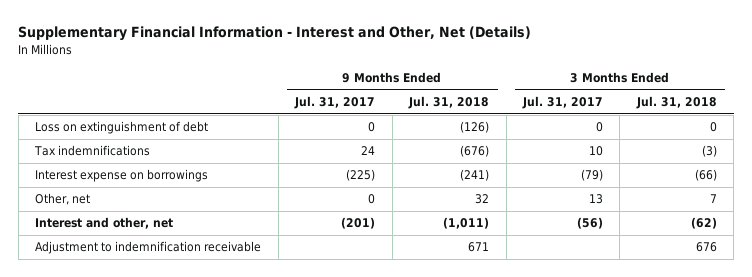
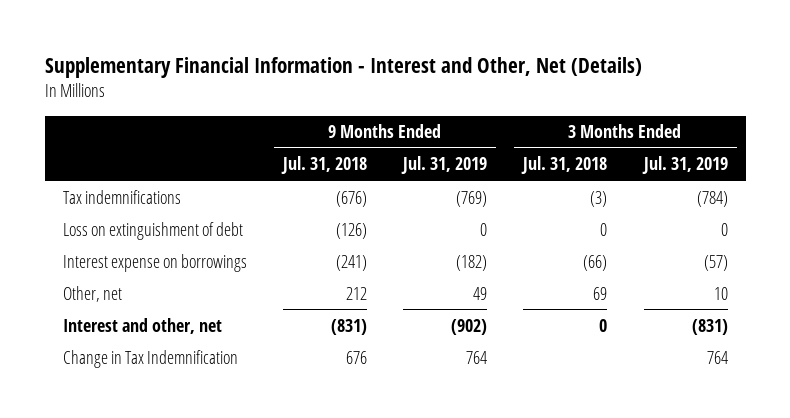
[294,96,376,110] Jul. 31, 2017 -> none
[522,96,604,110] Jul. 31, 2017 -> none
none -> [401,156,488,175] Jul. 31, 2019
none -> [641,156,728,175] Jul. 31, 2019
[35,121,209,135] Loss on extinguishment of debt -> [62,221,243,240] Loss on extinguishment of debt
[35,241,262,255] Adjustment to indemnification receivable -> none
[475,194,490,205] 32 -> [346,286,368,300] 212
[709,194,717,204] 7 -> [593,286,608,300] 69
[443,217,490,230] (1,011) -> [331,318,368,335] (831)
[690,217,717,230] (62) -> [599,318,608,332] 0
none -> [62,349,238,368] Change in Tax Indemnification

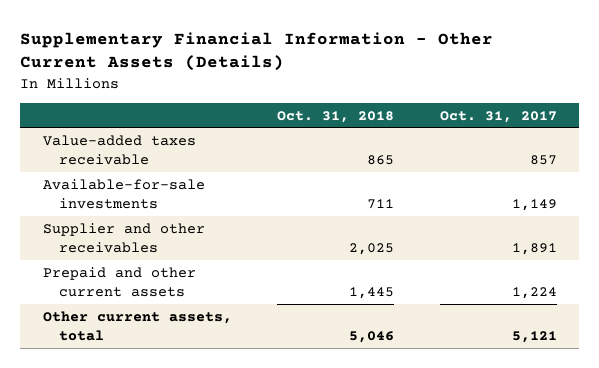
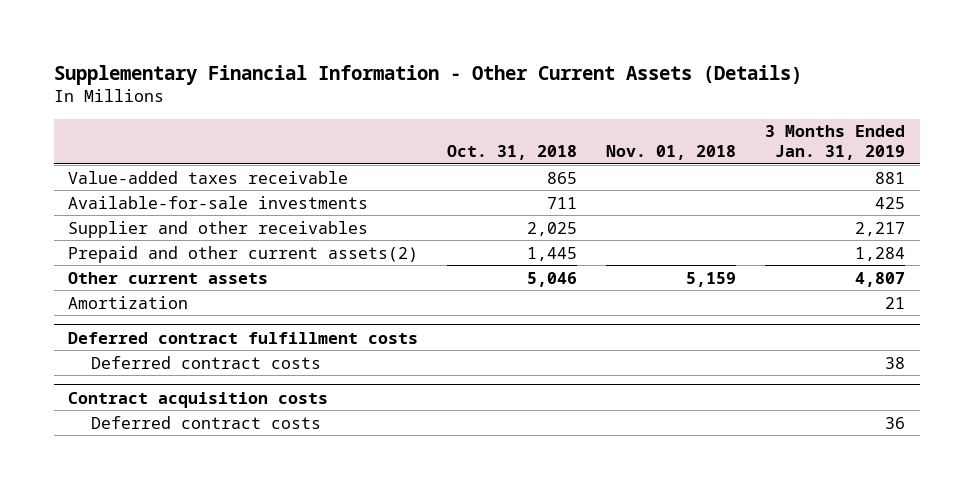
[439,110,557,123] Oct. 31, 2017 -> none
none -> [606,145,737,161] Nov. 01, 2018
none -> [765,125,906,161] 3 Months Ended Jan. 31, 2019
[42,266,196,298] Prepaid and other current assets -> [68,245,419,263] Prepaid and other current assets(2)
[42,310,232,342] Other current assets, total -> [68,271,269,284] Other current assets
none -> [68,295,189,309] Amortization
none -> [68,331,419,344] Deferred contract fulfillment costs
none -> [90,355,321,369] Deferred contract costs
none -> [68,391,329,408] Contract acquisition costs
none -> [90,415,321,429] Deferred contract costs

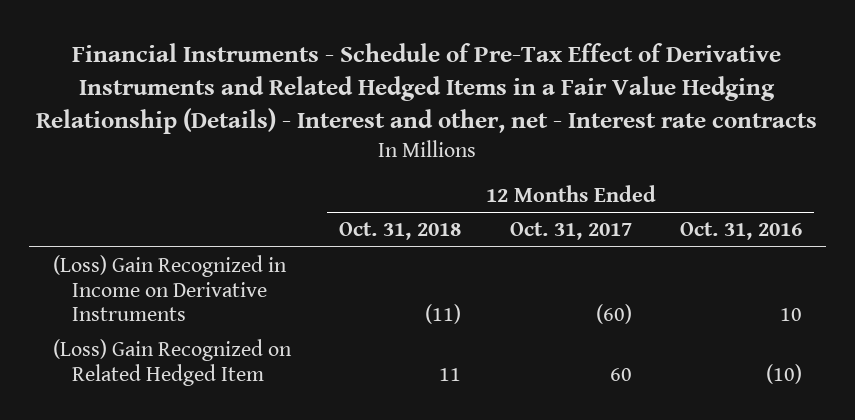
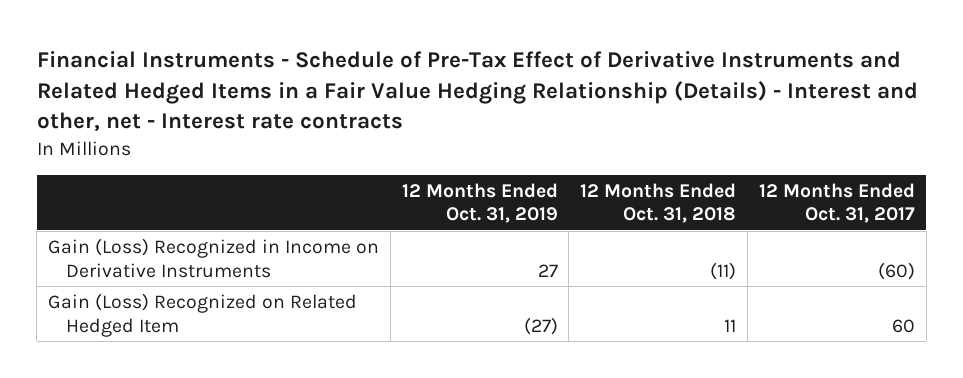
[679,222,802,241] Oct. 31, 2016 -> none
none -> [401,182,558,224] 12 Months Ended Oct. 31, 2019
[52,254,287,322] (Loss) Gain Recognized in Income on Derivative Instruments -> [48,238,380,278] Gain (Loss) Recognized in Income on Derivative Instruments
[52,338,292,386] (Loss) Gain Recognized on Related Hedged Item -> [48,293,358,337] Gain (Loss) Recognized on Related Hedged Item

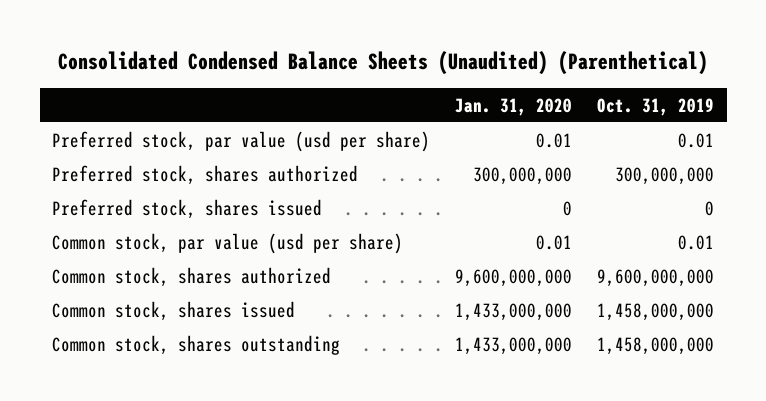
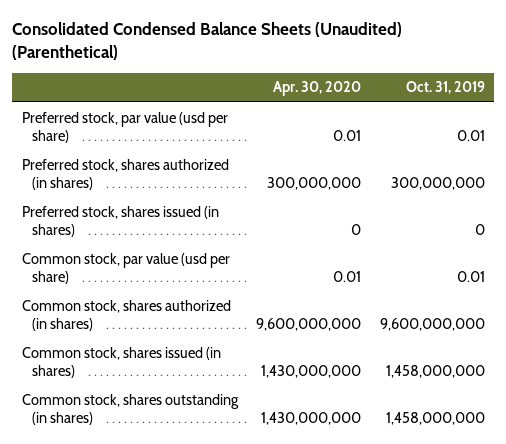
[455,97,573,116] Jan. 31, 2020 -> none
none -> [273,81,362,97] Apr. 30, 2020
[52,164,359,185] Preferred stock, shares authorized -> [21,158,229,191] Preferred stock, shares authorized (in shares)
[52,198,323,219] Preferred stock, shares issued -> [21,205,219,238] Preferred stock, shares issued (in shares)
[52,266,332,287] Common stock, shares authorized -> [21,299,231,332] Common stock, shares authorized (in shares)
[52,300,296,321] Common stock, shares issued -> [21,346,221,379] Common stock, shares issued (in shares)
[52,334,341,355] Common stock, shares outstanding -> [21,393,239,426] Common stock, shares outstanding (in shares)

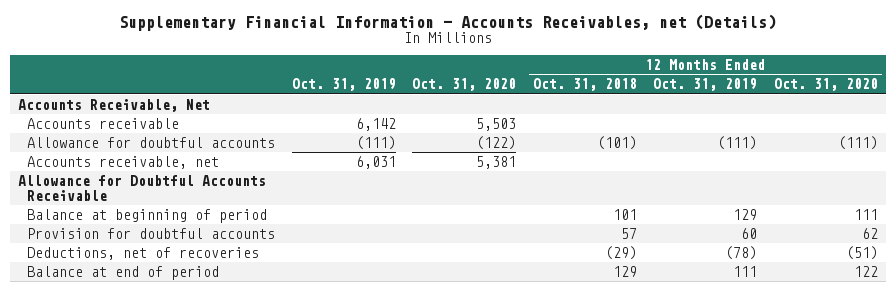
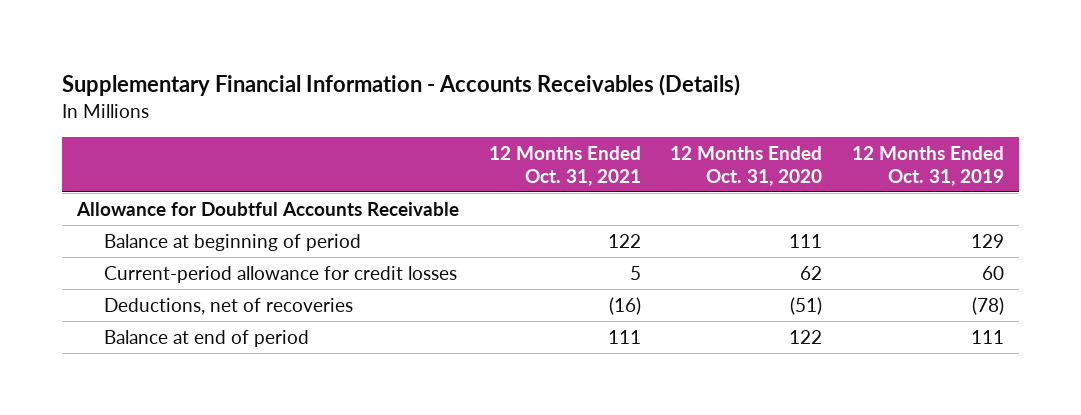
[118,13,776,31] Supplementary Financial Information - Accounts Receivables, net (Details) -> [62,74,741,97] Supplementary Financial Information - Accounts Receivables (Details)
[291,78,396,92] Oct. 31, 2019 -> none
[412,78,517,92] Oct. 31, 2020 -> none
[532,78,637,92] Oct. 31, 2018 -> none
none -> [488,146,641,186] 12 Months Ended Oct. 31, 2021
[17,99,210,113] Accounts Receivable, Net -> none
[27,118,180,130] Accounts receivable -> none
[27,137,276,149] Allowance for doubtful accounts -> none
[27,156,220,170] Accounts receivable, net -> none
[27,228,276,240] Provision for doubtful accounts -> [103,265,457,283] Current-period allowance for credit losses

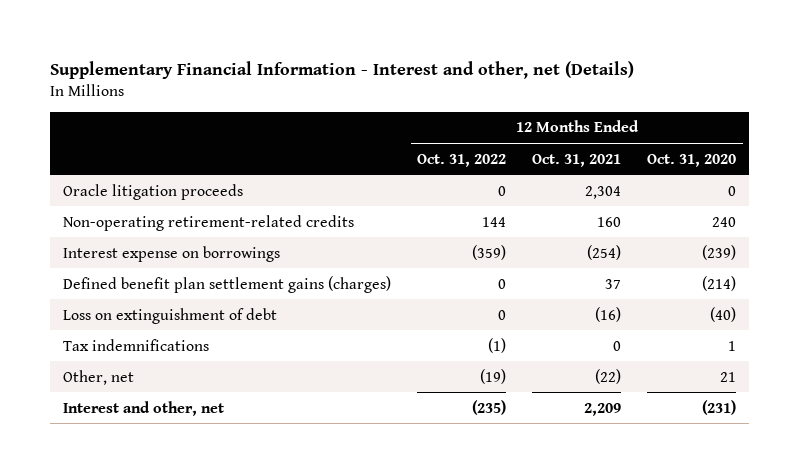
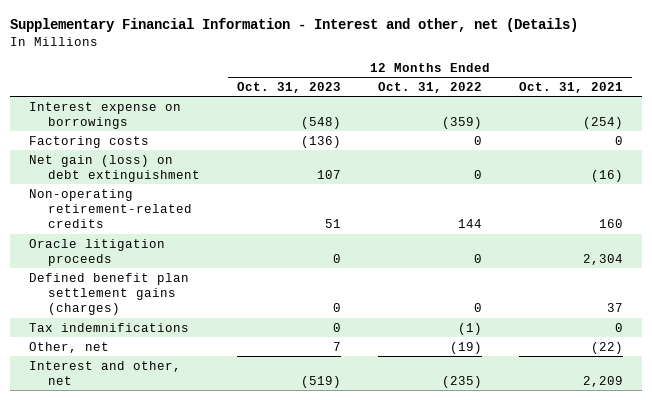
[647,153,737,167] Oct. 31, 2020 -> none
none -> [236,81,341,93] Oct. 31, 2023
none -> [28,135,149,148] Factoring costs
none -> [28,154,200,182] Net gain (loss) on debt extinguishment
[63,214,355,231] Non-operating retirement-related credits -> [28,188,192,229] Non-operating retirement-related credits
[63,183,244,200] Oracle litigation proceeds -> [28,238,165,266] Oracle litigation proceeds
[63,307,278,324] Loss on extinguishment of debt -> none

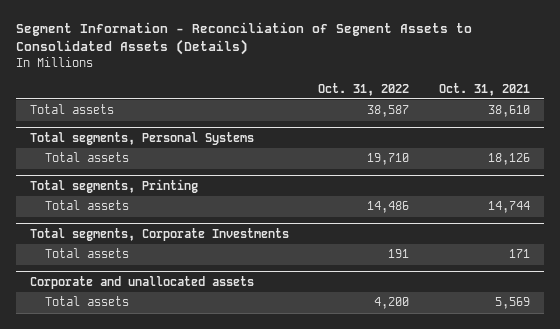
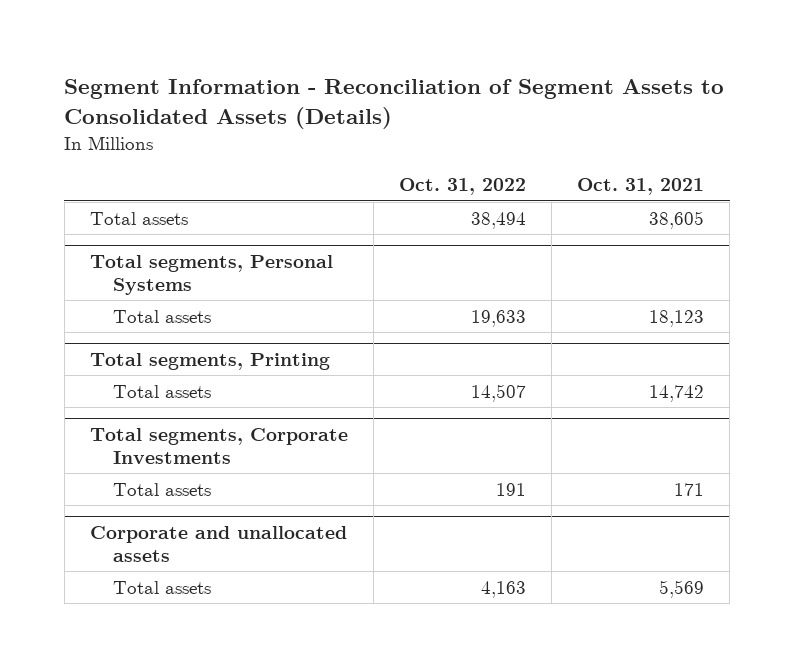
[367,105,410,118] 38,587 -> [470,211,526,229] 38,494
[487,105,530,118] 38,610 -> [649,210,705,229] 38,605
[367,153,410,166] 19,710 -> [470,309,526,327] 19,633
[487,153,530,166] 18,126 -> [649,309,705,327] 18,123
[367,201,410,214] 14,486 -> [470,383,526,402] 14,507
[487,201,530,214] 14,744 -> [649,384,705,402] 14,742
[374,297,410,310] 4,200 -> [480,580,526,598] 4,163

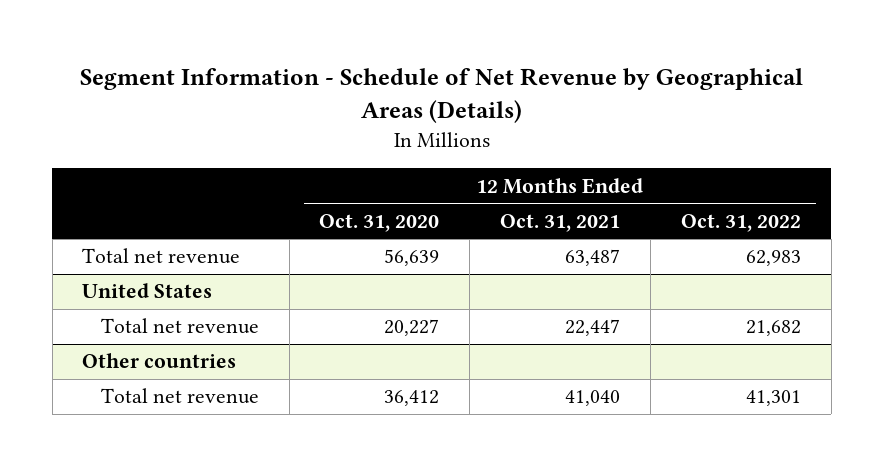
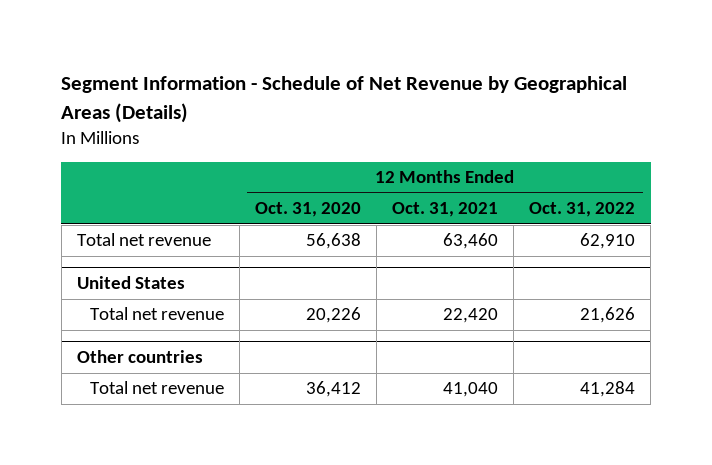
[384,249,440,267] 56,639 -> [306,233,362,250] 56,638
[565,249,621,267] 63,487 -> [443,233,499,250] 63,460
[745,250,801,267] 62,983 -> [580,233,636,250] 62,910
[384,319,440,337] 20,227 -> [306,307,362,324] 20,226
[565,319,621,337] 22,447 -> [443,308,499,324] 22,420
[745,320,801,337] 21,682 -> [580,307,636,324] 21,626
[745,390,801,407] 41,301 -> [580,381,636,398] 41,284

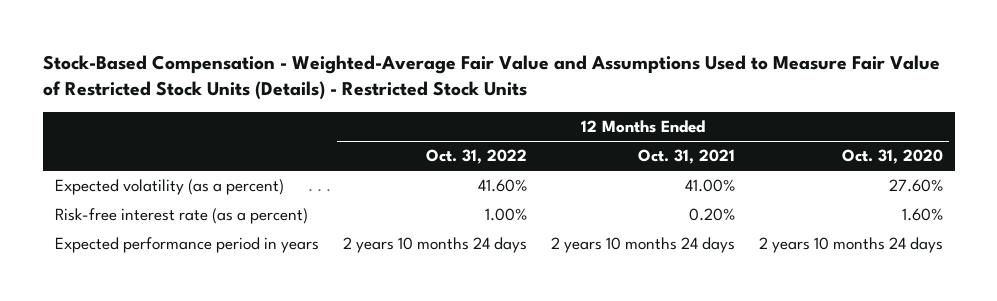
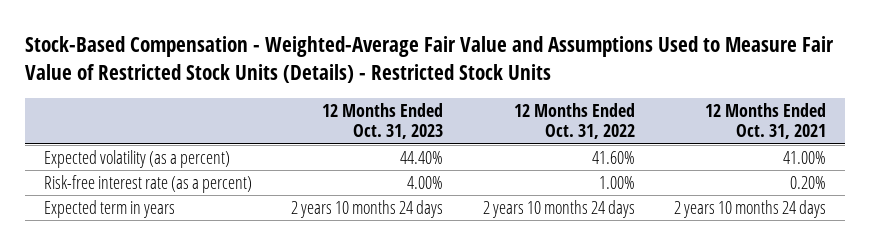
[841,149,943,165] Oct. 31, 2020 -> none
none -> [322,102,444,140] 12 Months Ended Oct. 31, 2023
[54,237,319,254] Expected performance period in years -> [44,199,176,218] Expected term in years

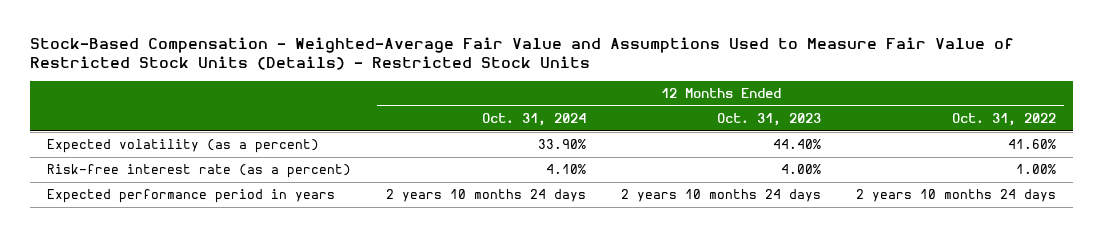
[704,102,826,140] 12 Months Ended Oct. 31, 2021 -> none
none -> [481,113,586,127] Oct. 31, 2024
[44,199,176,218] Expected term in years -> [47,189,336,204] Expected performance period in years

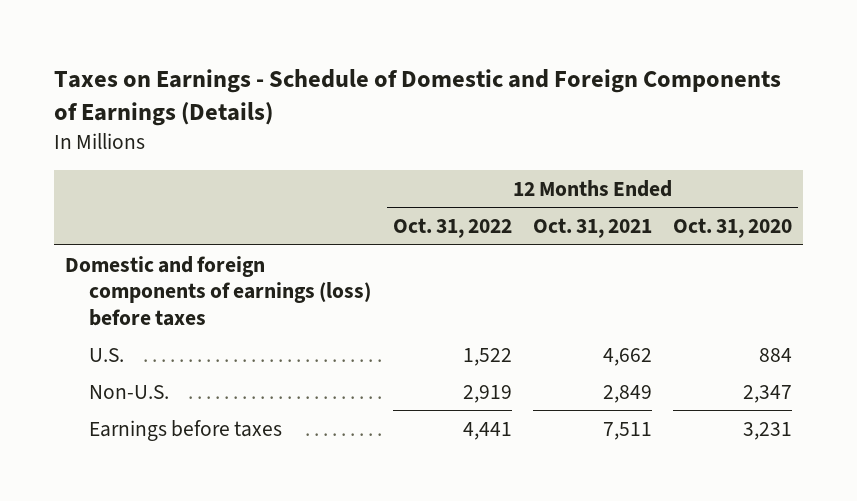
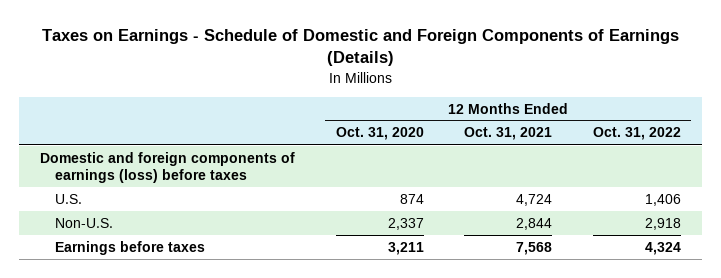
[462,347,512,366] 1,522 -> [645,193,682,206] 1,406
[603,347,653,366] 4,662 -> [516,193,553,206] 4,724
[759,347,793,362] 884 -> [399,193,424,204] 874
[462,384,512,403] 2,919 -> [645,217,682,230] 2,918
[603,384,653,403] 2,849 -> [516,217,553,230] 2,844
[743,384,793,403] 2,347 -> [387,217,424,230] 2,337
[462,421,512,440] 4,441 -> [645,241,682,255] 4,324
[603,421,653,440] 7,511 -> [516,241,553,255] 7,568
[743,421,793,440] 3,231 -> [387,241,424,255] 3,211

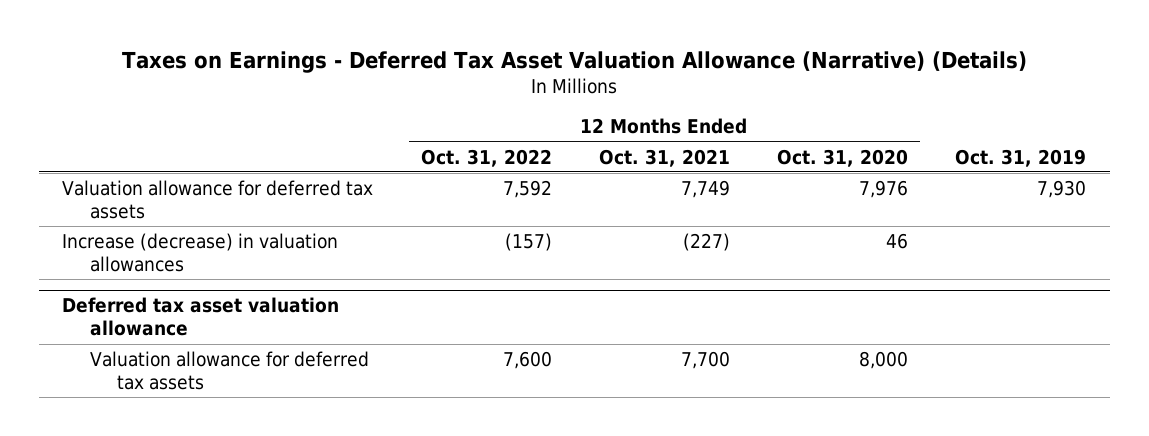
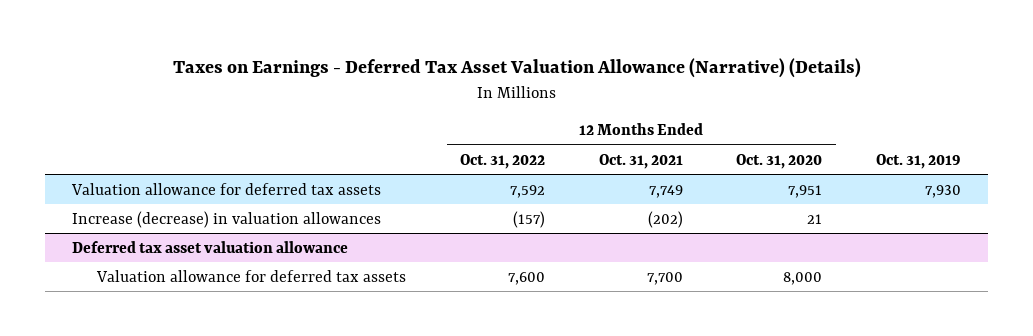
[858,179,908,198] 7,976 -> [788,184,823,198] 7,951
[682,232,730,251] (227) -> [647,210,683,228] (202)
[885,232,908,249] 46 -> [807,213,823,224] 21

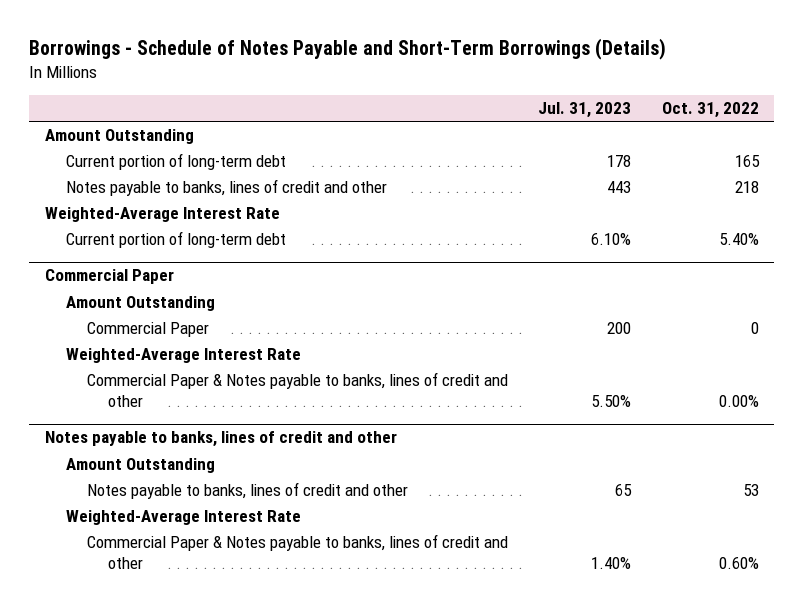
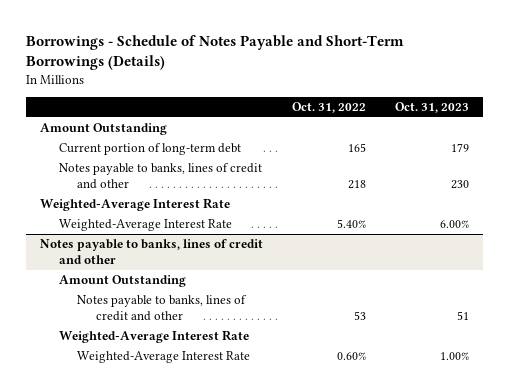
[538,101,632,118] Jul. 31, 2023 -> none
none -> [394,102,469,114] Oct. 31, 2023
[44,269,174,285] Commercial Paper -> none
[65,296,215,312] Amount Outstanding -> none
[86,322,209,338] Commercial Paper -> none
[65,348,301,364] Weighted-Average Interest Rate -> none
[86,372,508,407] Commercial Paper & Notes payable to banks, lines of credit and other -> none
[65,231,286,249] Current portion of long-term debt -> [58,219,232,232] Weighted-Average Interest Rate
[86,534,508,569] Commercial Paper & Notes payable to banks, lines of credit and other -> [77,351,251,364] Weighted-Average Interest Rate

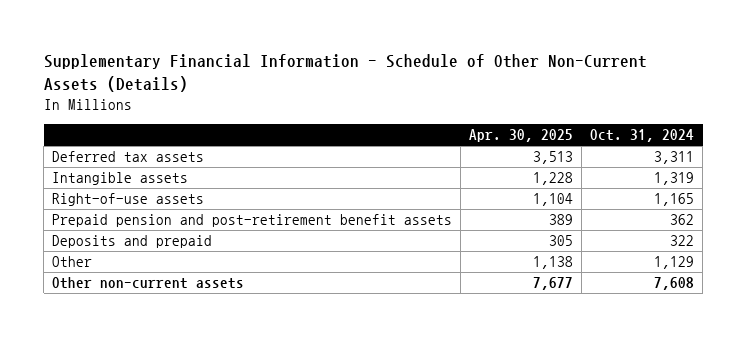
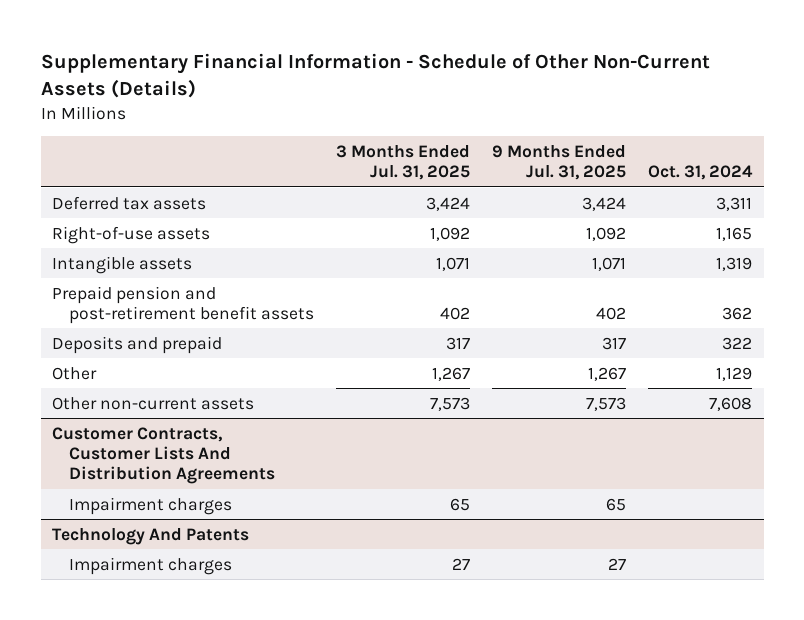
[469,129,574,143] Apr. 30, 2025 -> none
none -> [335,144,470,181] 3 Months Ended Jul. 31, 2025
none -> [492,144,627,181] 9 Months Ended Jul. 31, 2025
[52,172,189,186] Intangible assets -> [51,255,192,274] Intangible assets
none -> [51,426,275,485] Customer Contracts, Customer Lists And Distribution Agreements
none -> [68,496,232,515] Impairment charges
none -> [51,527,249,545] Technology And Patents
none -> [68,556,232,575] Impairment charges

